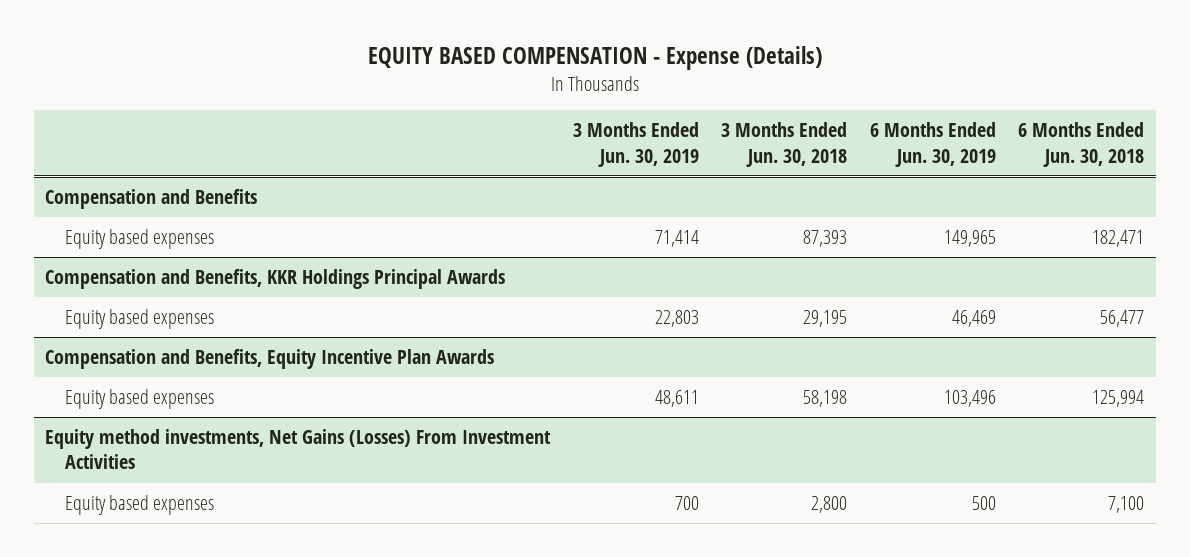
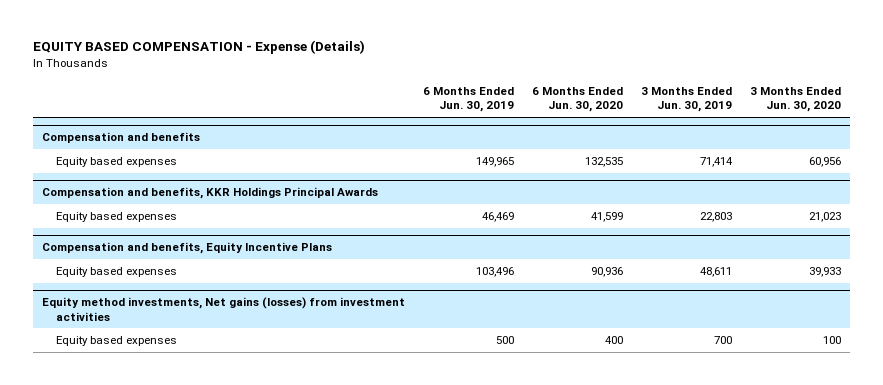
[721,122,848,167] 3 Months Ended Jun. 30, 2018 -> none
[1018,122,1145,167] 6 Months Ended Jun. 30, 2018 -> none
none -> [532,86,624,113] 6 Months Ended Jun. 30, 2020
none -> [750,86,842,113] 3 Months Ended Jun. 30, 2020
[45,189,258,210] Compensation and Benefits -> [42,132,201,144] Compensation and benefits
[45,269,506,290] Compensation and Benefits, KKR Holdings Principal Awards -> [42,187,379,200] Compensation and benefits, KKR Holdings Principal Awards
[45,349,495,370] Compensation and Benefits, Equity Incentive Plan Awards -> [42,242,333,255] Compensation and benefits, Equity Incentive Plans
[45,429,552,470] Equity method investments, Net Gains (Losses) From Investment Activities -> [42,297,406,321] Equity method investments, Net gains (losses) from investment activities

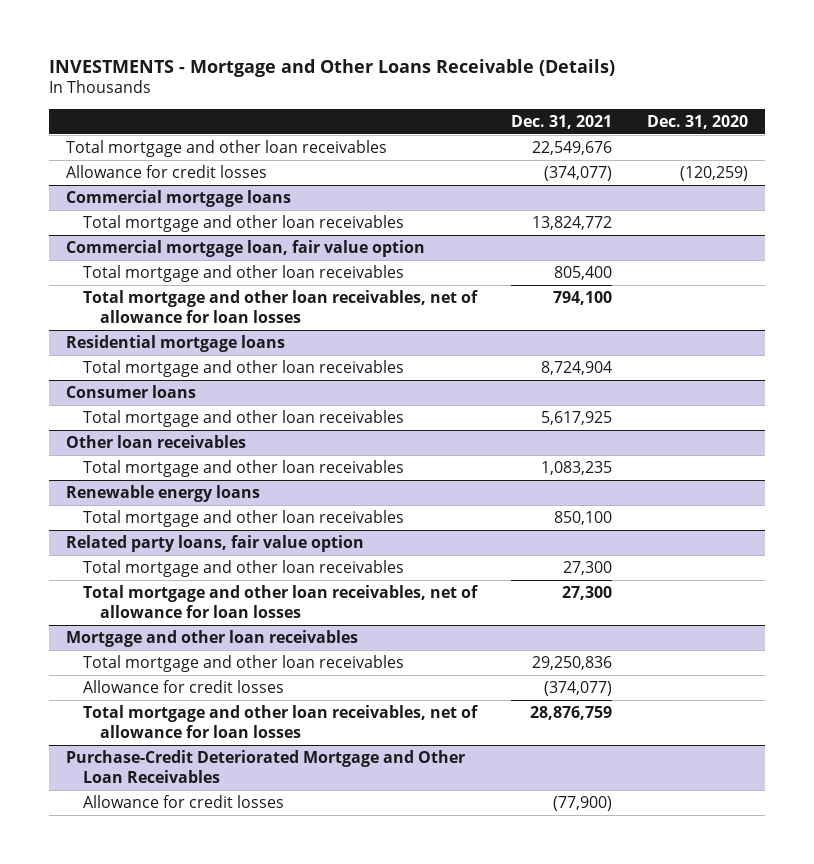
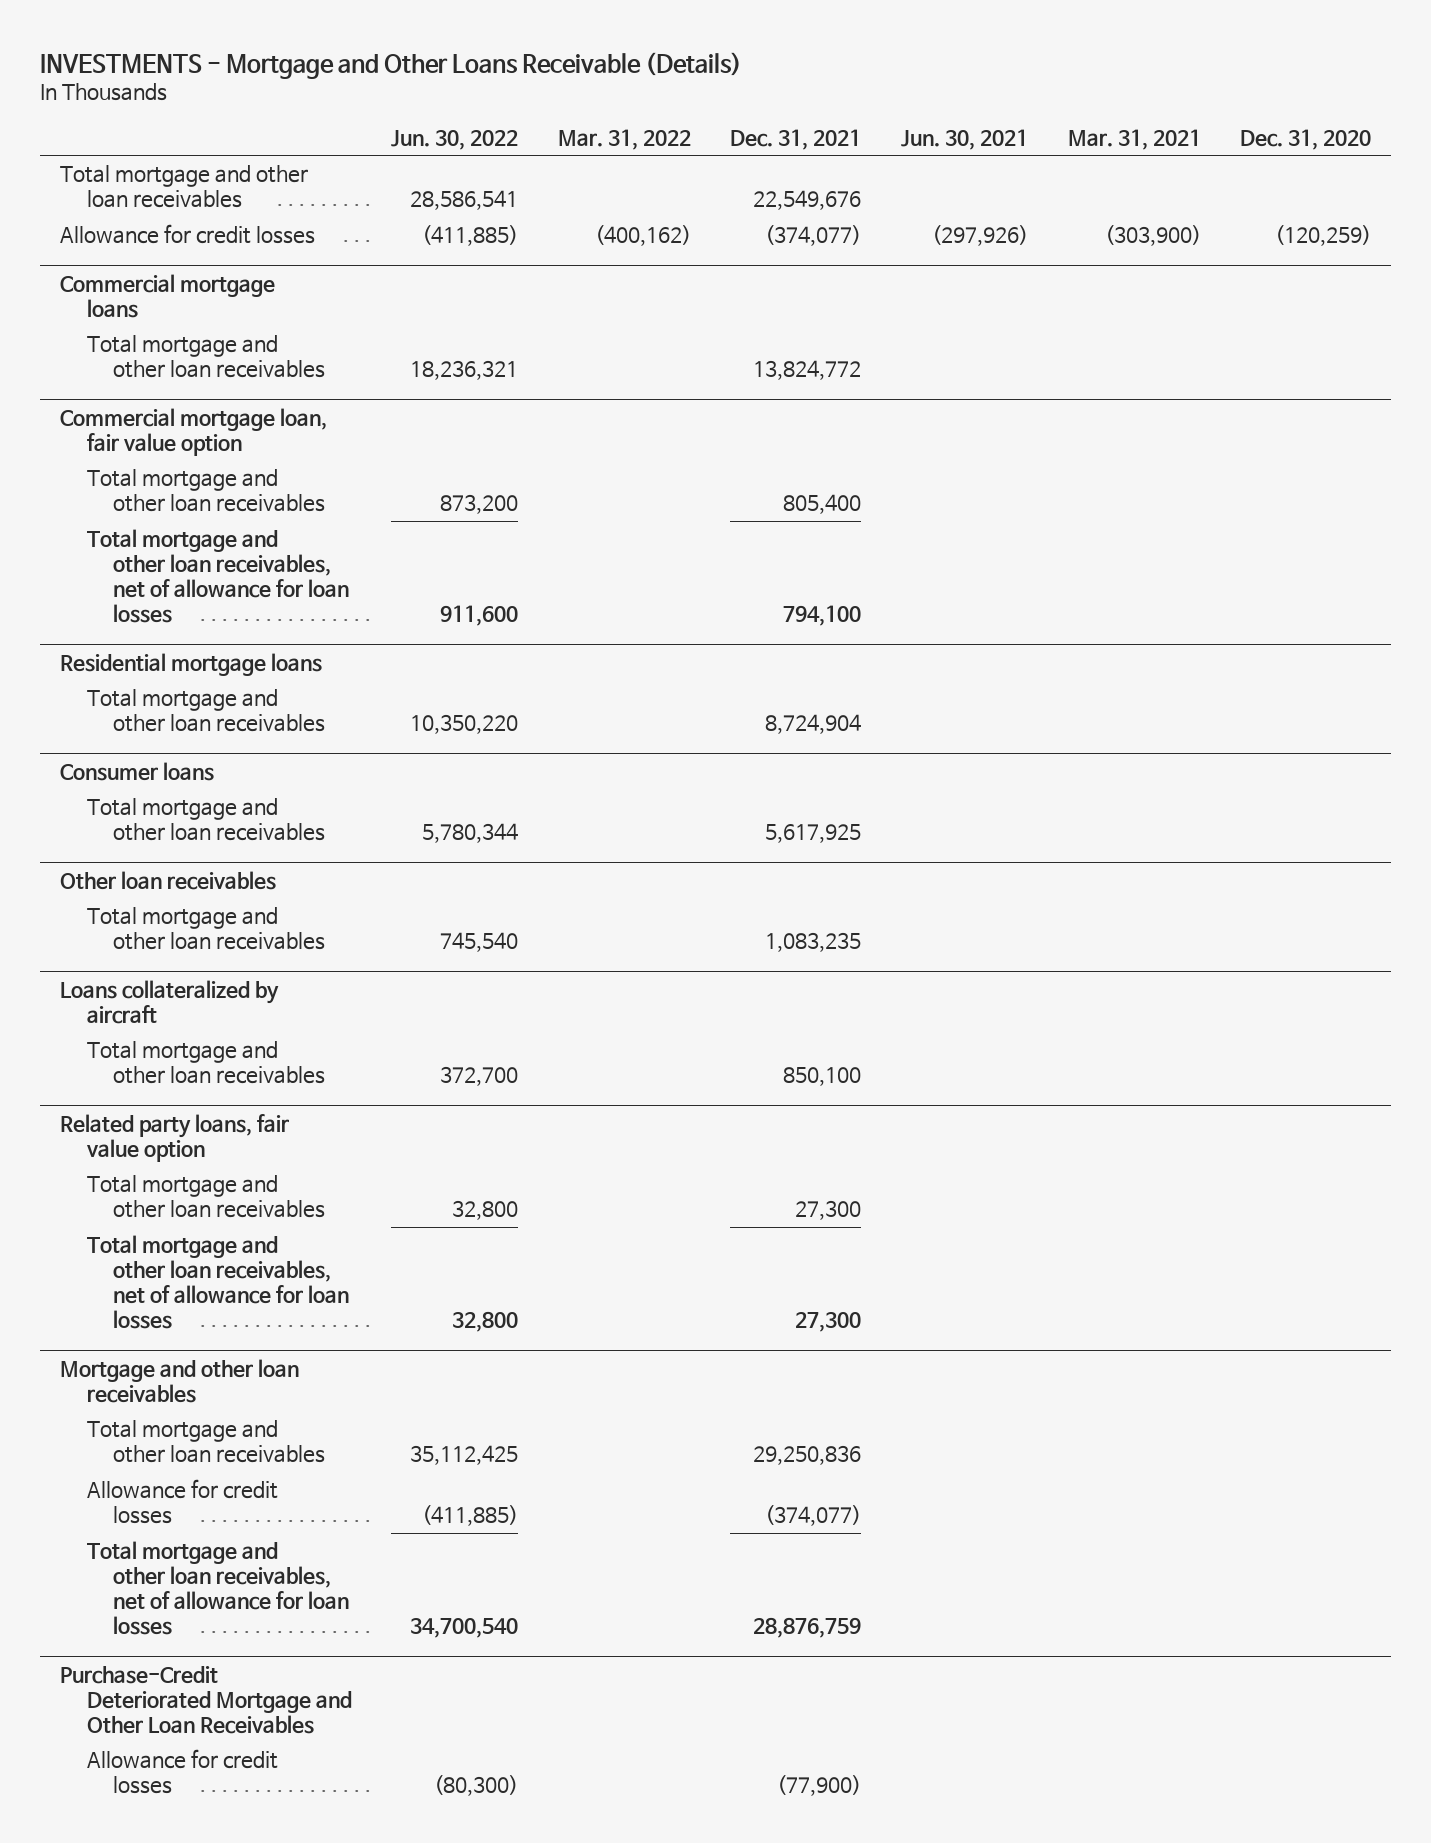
none -> [391,129,519,150] Jun. 30, 2022
none -> [557,128,691,150] Mar. 31, 2022
none -> [900,128,1028,150] Jun. 30, 2021
none -> [1067,128,1201,150] Mar. 31, 2021
[66,485,261,503] Renewable energy loans -> [60,979,280,1024] Loans collateralized by aircraft

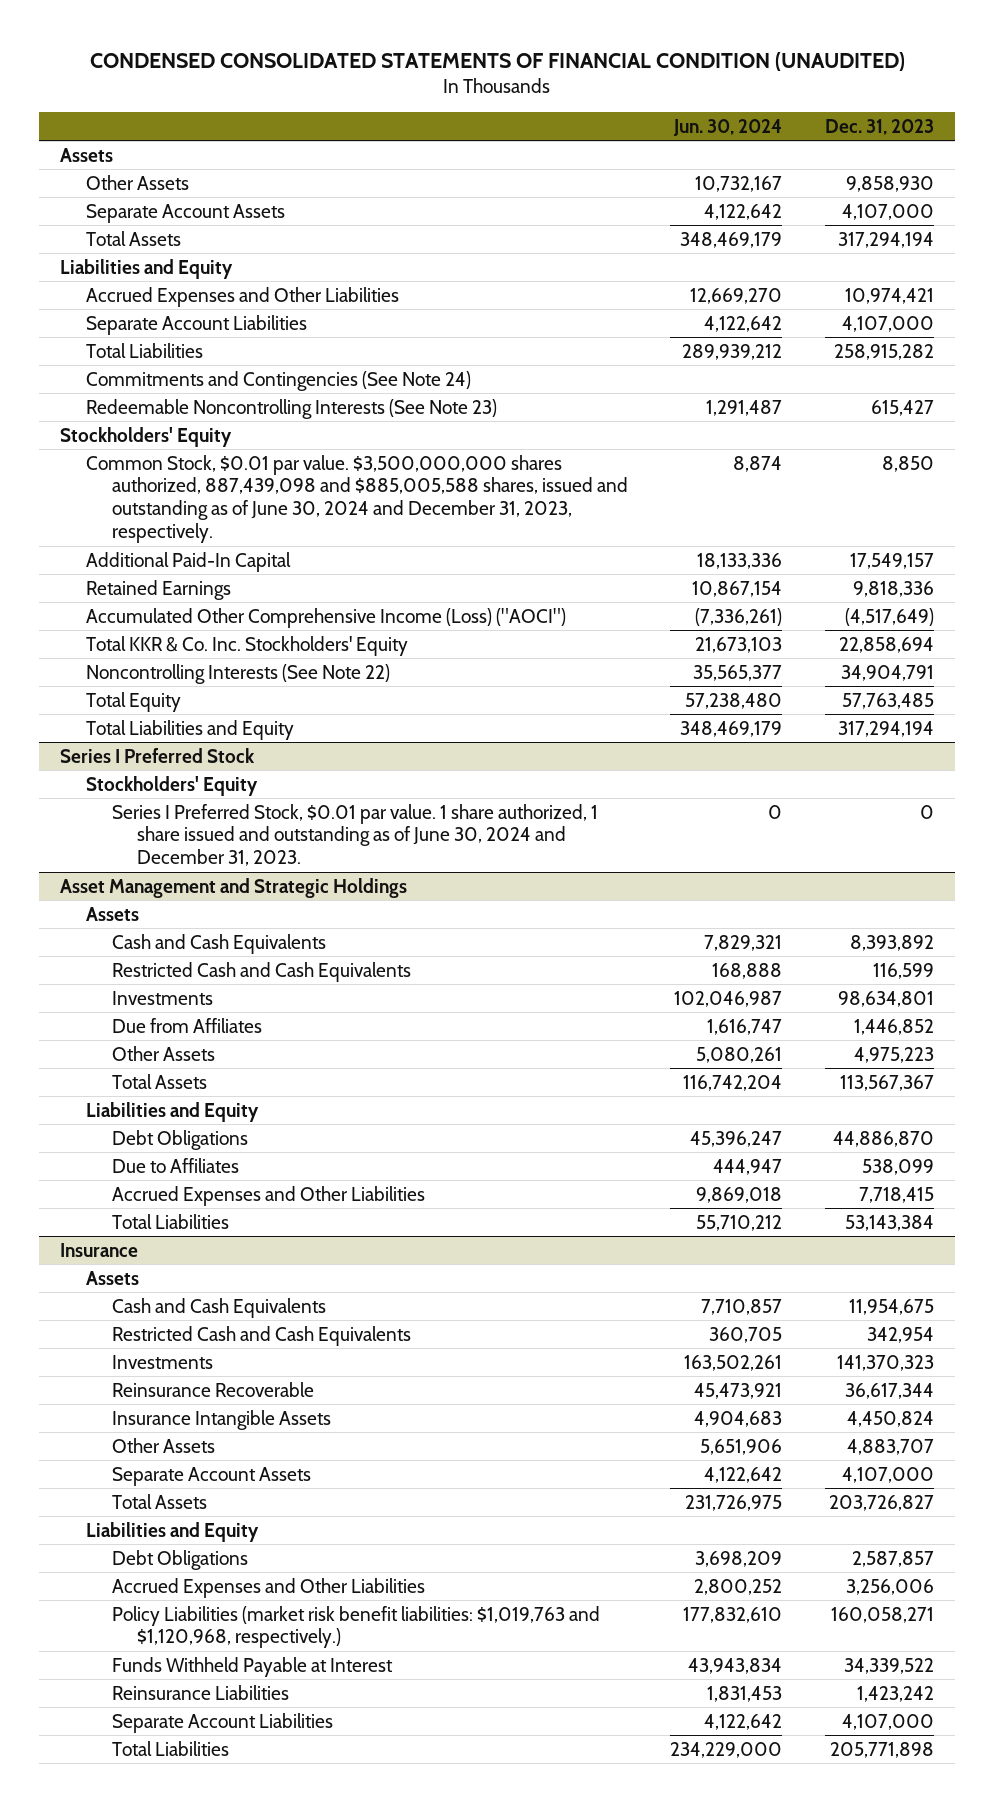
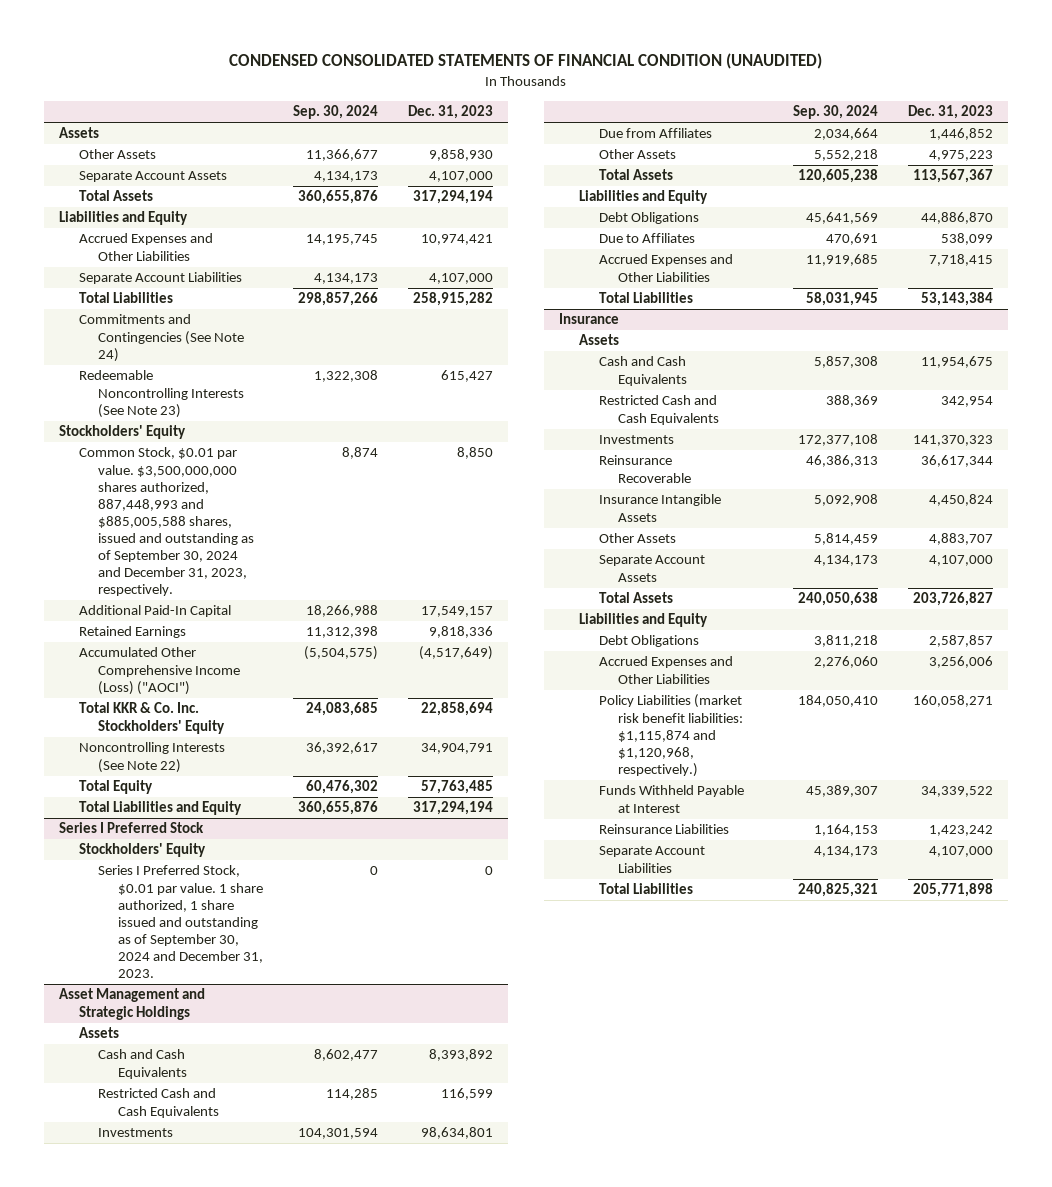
[673,118,783,136] Jun. 30, 2024 -> none
none -> [292,105,378,120] Sep. 30, 2024
[85,454,628,543] Common Stock, $0.01 par value. $3,500,000,000 shares authorized, 887,439,098 and $885,005,588 shares, issued and outstanding as of June 30, 2024 and December 31, 2023, respectively. -> [78,447,255,597] Common Stock, $0.01 par value. $3,500,000,000 shares authorized, 887,448,993 and $885,005,588 shares, issued and outstanding as of September 30, 2024 and December 31, 2023, respectively.
[111,803,598,867] Series I Preferred Stock, $0.01 par value. 1 share authorized, 1 share issued and outstanding as of June 30, 2024 and December 31, 2023. -> [98,865,263,978] Series I Preferred Stock, $0.01 par value. 1 share authorized, 1 share issued and outstanding as of September 30, 2024 and December 31, 2023.
[111,1605,600,1649] Policy Liabilities (market risk benefit liabilities: $1,019,763 and $1,120,968, respectively.) -> [598,694,744,777] Policy Liabilities (market risk benefit liabilities: $1,115,874 and $1,120,968, respectively.)

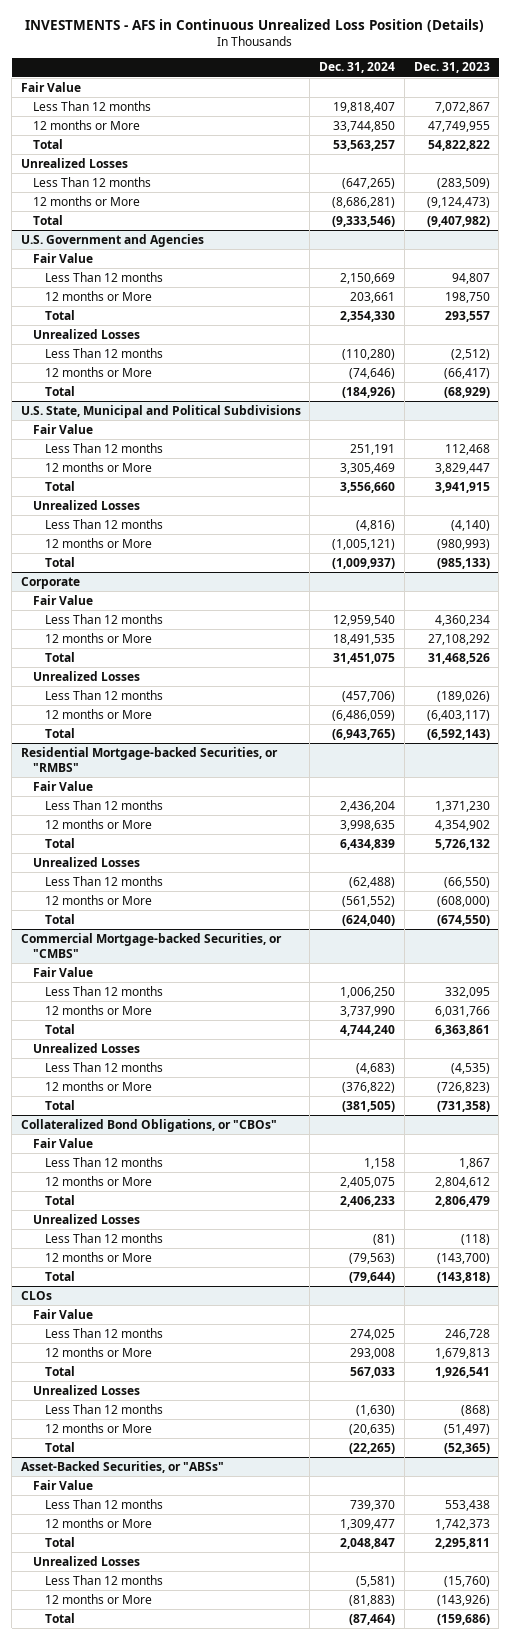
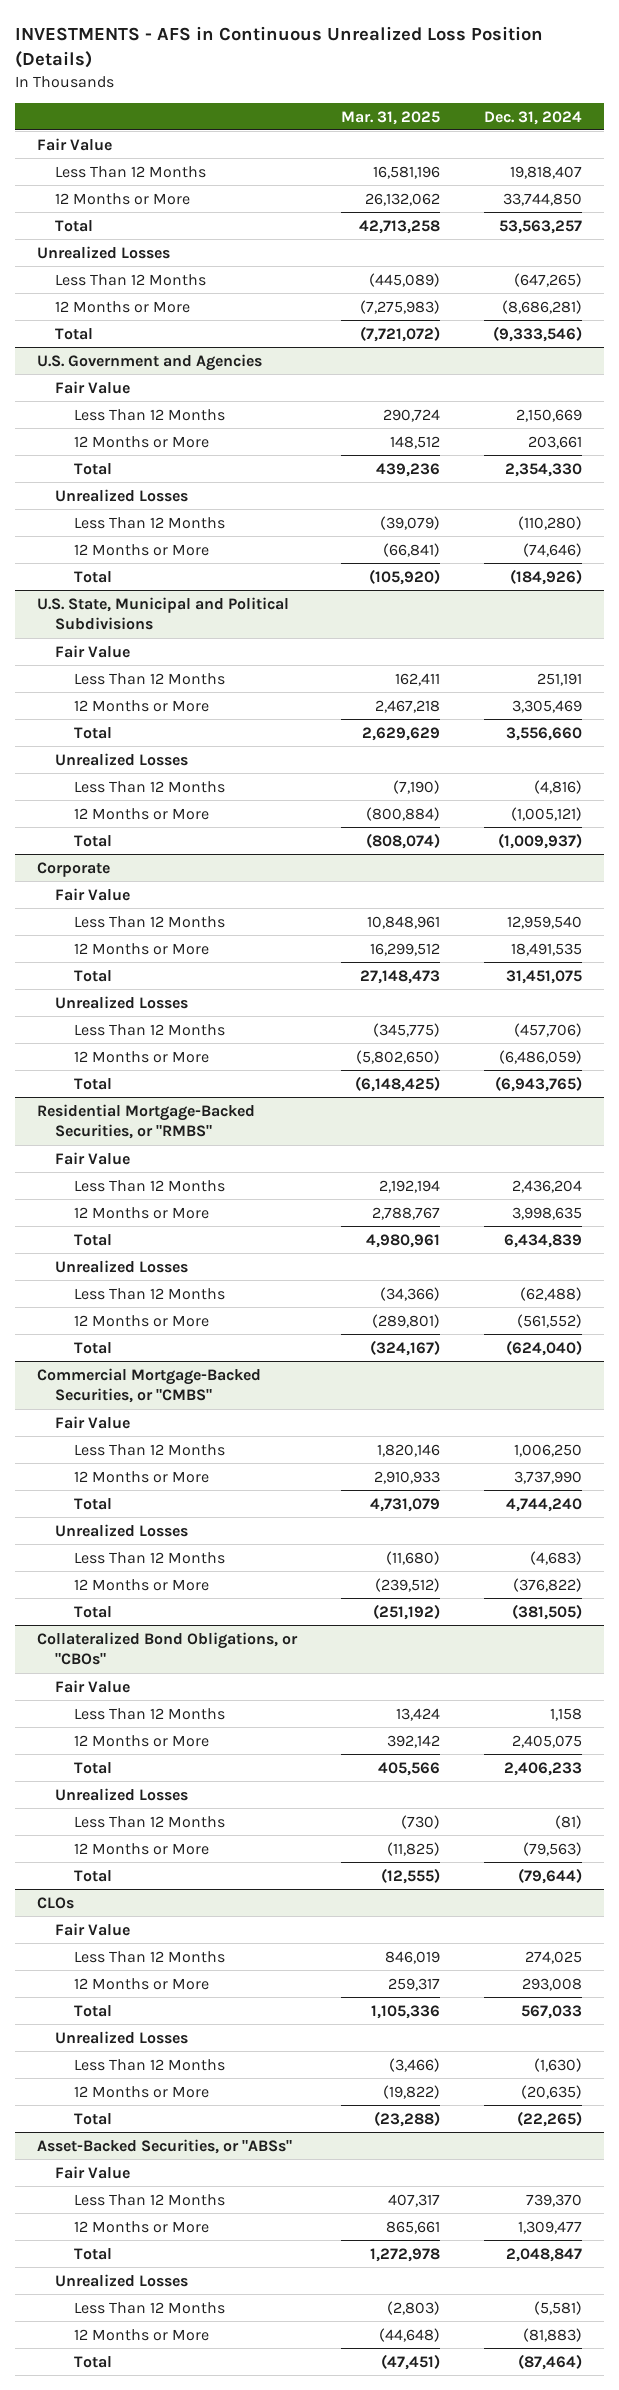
[413,62,490,74] Dec. 31, 2023 -> none
none -> [341,110,441,125] Mar. 31, 2025
[32,100,151,111] Less Than 12 months -> [55,165,207,178] Less Than 12 Months
[32,119,140,130] 12 months or More -> [55,192,191,205] 12 Months or More
[32,176,151,187] Less Than 12 months -> [55,273,207,286] Less Than 12 Months
[32,195,140,206] 12 months or More -> [55,300,191,313] 12 Months or More
[44,271,163,282] Less Than 12 months -> [73,408,225,421] Less Than 12 Months
[44,290,152,301] 12 months or More -> [73,435,209,448] 12 Months or More
[44,347,163,358] Less Than 12 months -> [73,516,225,529] Less Than 12 Months
[44,366,152,377] 12 months or More -> [73,543,209,556] 12 Months or More
[44,442,163,453] Less Than 12 months -> [73,672,225,685] Less Than 12 Months
[44,461,152,472] 12 months or More -> [73,699,209,712] 12 Months or More
[44,518,163,529] Less Than 12 months -> [73,780,225,793] Less Than 12 Months
[44,537,152,548] 12 months or More -> [73,807,209,820] 12 Months or More
[44,613,163,624] Less Than 12 months -> [73,915,225,928] Less Than 12 Months
[44,632,152,643] 12 months or More -> [73,942,209,955] 12 Months or More
[44,689,163,700] Less Than 12 months -> [73,1023,225,1036] Less Than 12 Months
[44,708,152,719] 12 months or More -> [73,1050,209,1063] 12 Months or More
[20,746,278,772] Residential Mortgage-backed Securities, or "RMBS" -> [36,1103,255,1140] Residential Mortgage-Backed Securities, or "RMBS"
[44,799,163,810] Less Than 12 months -> [73,1179,225,1192] Less Than 12 Months
[44,818,152,829] 12 months or More -> [73,1206,209,1219] 12 Months or More
[44,875,163,886] Less Than 12 months -> [73,1287,225,1300] Less Than 12 Months
[44,894,152,905] 12 months or More -> [73,1314,209,1327] 12 Months or More
[20,932,282,958] Commercial Mortgage-backed Securities, or "CMBS" -> [36,1367,261,1404] Commercial Mortgage-Backed Securities, or "CMBS"
[44,985,163,996] Less Than 12 months -> [73,1443,225,1456] Less Than 12 Months
[44,1004,152,1015] 12 months or More -> [73,1470,209,1483] 12 Months or More
[44,1061,163,1072] Less Than 12 months -> [73,1551,225,1564] Less Than 12 Months
[44,1080,152,1091] 12 months or More -> [73,1578,209,1591] 12 Months or More
[44,1156,163,1167] Less Than 12 months -> [73,1707,225,1720] Less Than 12 Months
[44,1175,152,1186] 12 months or More -> [73,1734,209,1747] 12 Months or More
[44,1232,163,1243] Less Than 12 months -> [73,1815,225,1828] Less Than 12 Months
[44,1251,152,1262] 12 months or More -> [73,1842,209,1855] 12 Months or More
[44,1327,163,1338] Less Than 12 months -> [73,1950,225,1963] Less Than 12 Months
[44,1346,152,1357] 12 months or More -> [73,1977,209,1990] 12 Months or More
[44,1403,163,1414] Less Than 12 months -> [73,2058,225,2071] Less Than 12 Months
[44,1422,152,1433] 12 months or More -> [73,2085,209,2098] 12 Months or More
[44,1498,163,1509] Less Than 12 months -> [73,2193,225,2206] Less Than 12 Months
[44,1517,152,1528] 12 months or More -> [73,2220,209,2233] 12 Months or More
[44,1574,163,1585] Less Than 12 months -> [73,2301,225,2314] Less Than 12 Months
[44,1593,152,1604] 12 months or More -> [73,2328,209,2341] 12 Months or More

